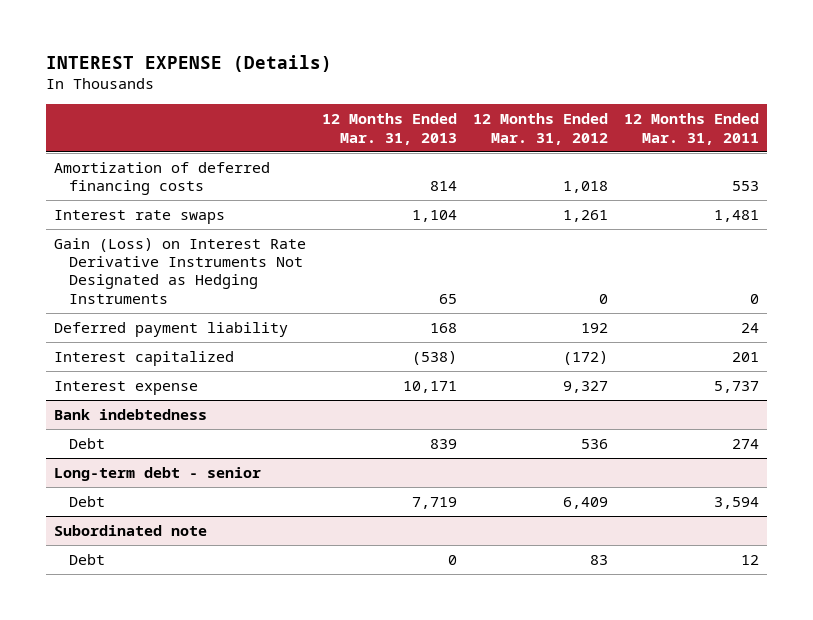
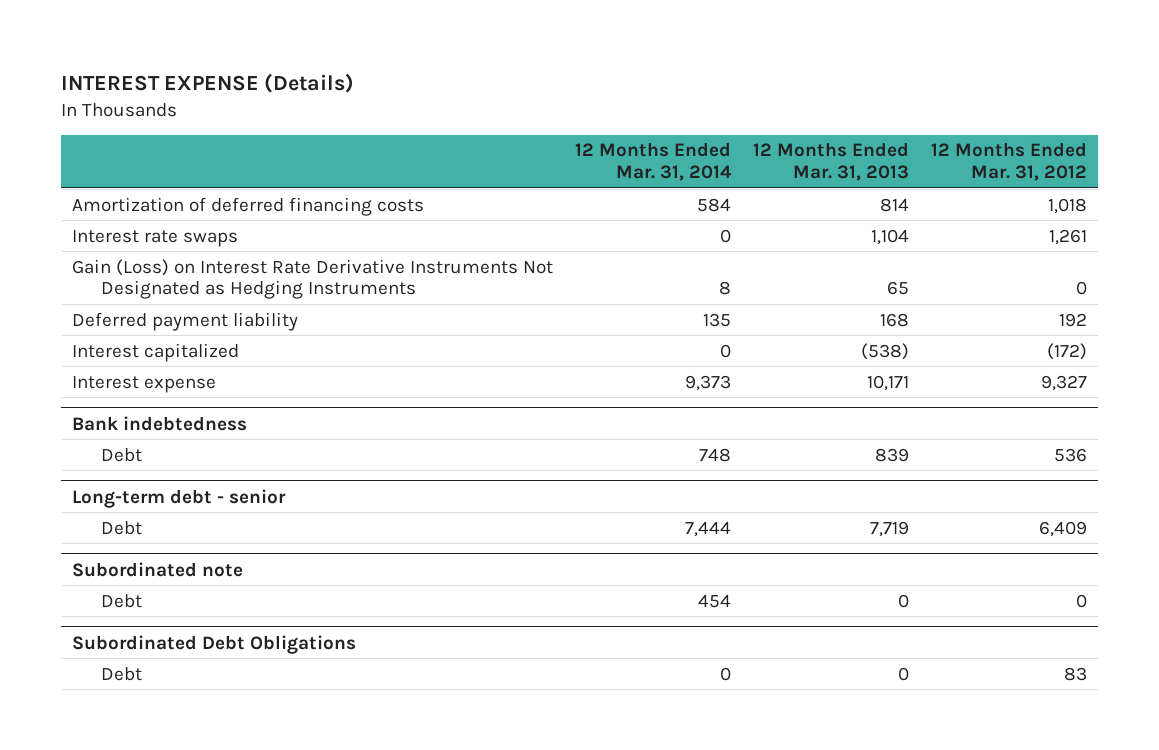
[623,113,759,145] 12 Months Ended Mar. 31, 2011 -> none
none -> [575,142,733,182] 12 Months Ended Mar. 31, 2014
none -> [101,593,143,608] Debt
none -> [72,634,357,654] Subordinated Debt Obligations

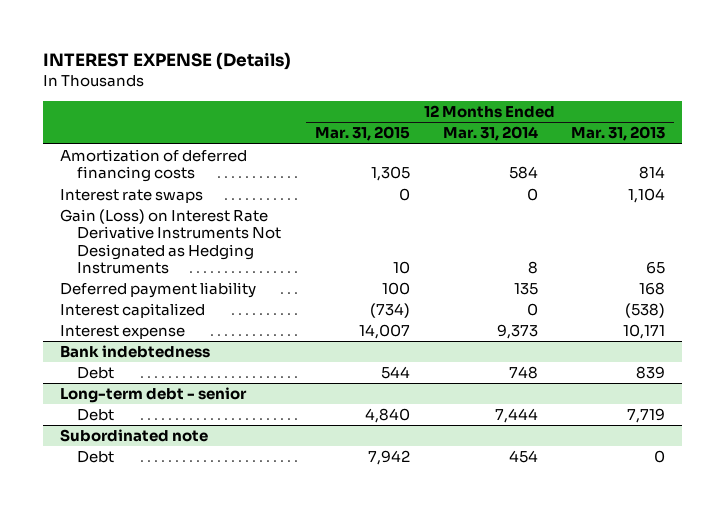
[930,142,1087,182] 12 Months Ended Mar. 31, 2012 -> none
none -> [314,126,410,142] Mar. 31, 2015
[72,634,357,654] Subordinated Debt Obligations -> none
[101,666,143,681] Debt -> none

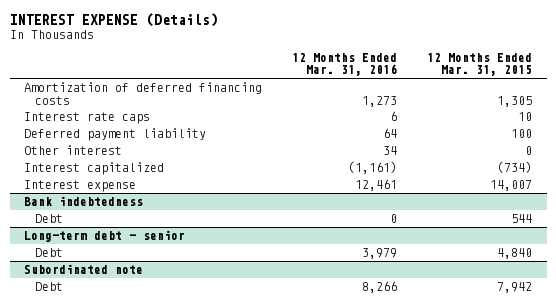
[443,126,539,142] Mar. 31, 2014 -> none
[571,126,666,142] Mar. 31, 2013 -> none
none -> [292,53,398,77] 12 Months Ended Mar. 31, 2016
[59,189,203,204] Interest rate swaps -> none
[59,209,282,274] Gain (Loss) on Interest Rate Derivative Instruments Not Designated as Hedging Instruments -> [24,112,151,125] Interest rate caps
none -> [24,145,123,156] Other interest

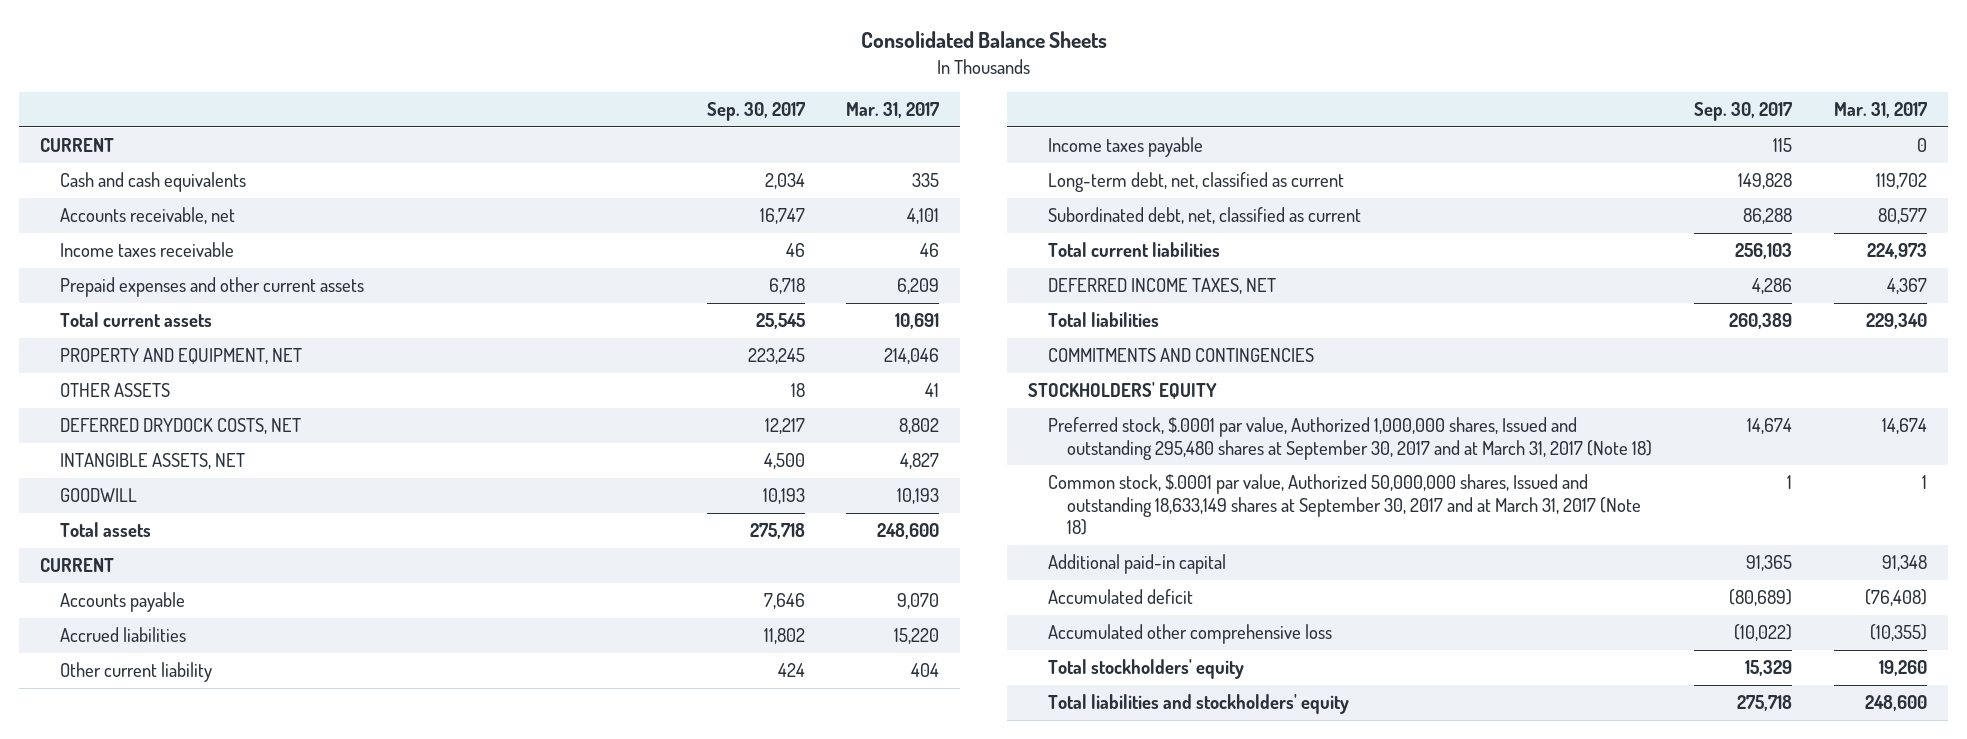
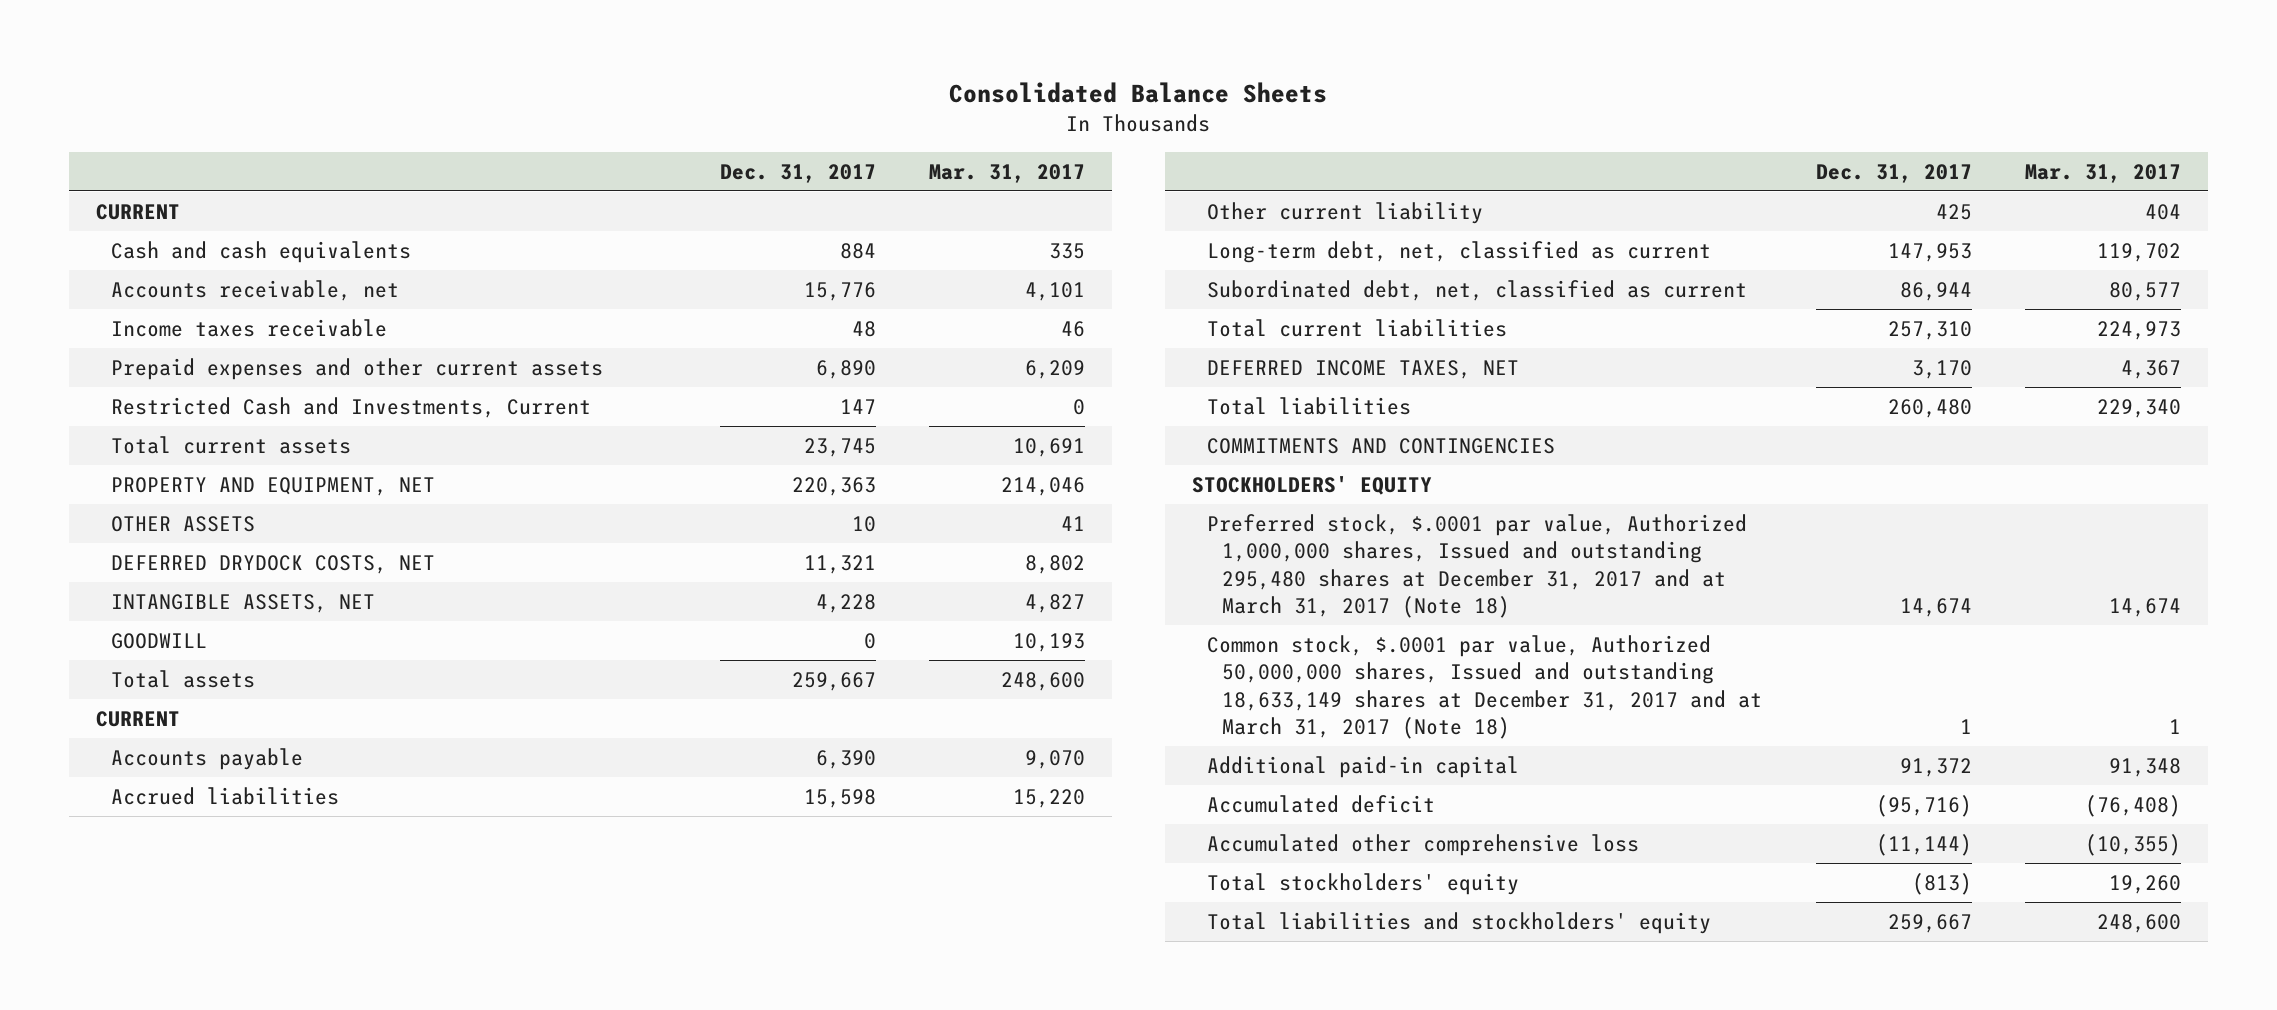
[706,102,805,122] Sep. 30, 2017 -> none
none -> [719,163,876,183] Dec. 31, 2017
none -> [111,396,592,418] Restricted Cash and Investments, Current
[1047,137,1203,158] Income taxes payable -> none
[1047,417,1653,460] Preferred stock, $.0001 par value, Authorized 1,000,000 shares, Issued and outstanding 295,480 shares at September 30, 2017 and at March 31, 2017 (Note 18) -> [1206,513,1747,619] Preferred stock, $.0001 par value, Authorized 1,000,000 shares, Issued and outstanding 295,480 shares at December 31, 2017 and at March 31, 2017 (Note 18)
[1047,474,1642,536] Common stock, $.0001 par value, Authorized 50,000,000 shares, Issued and outstanding 18,633,149 shares at September 30, 2017 and at March 31, 2017 (Note 18) -> [1206,634,1763,740] Common stock, $.0001 par value, Authorized 50,000,000 shares, Issued and outstanding 18,633,149 shares at December 31, 2017 and at March 31, 2017 (Note 18)

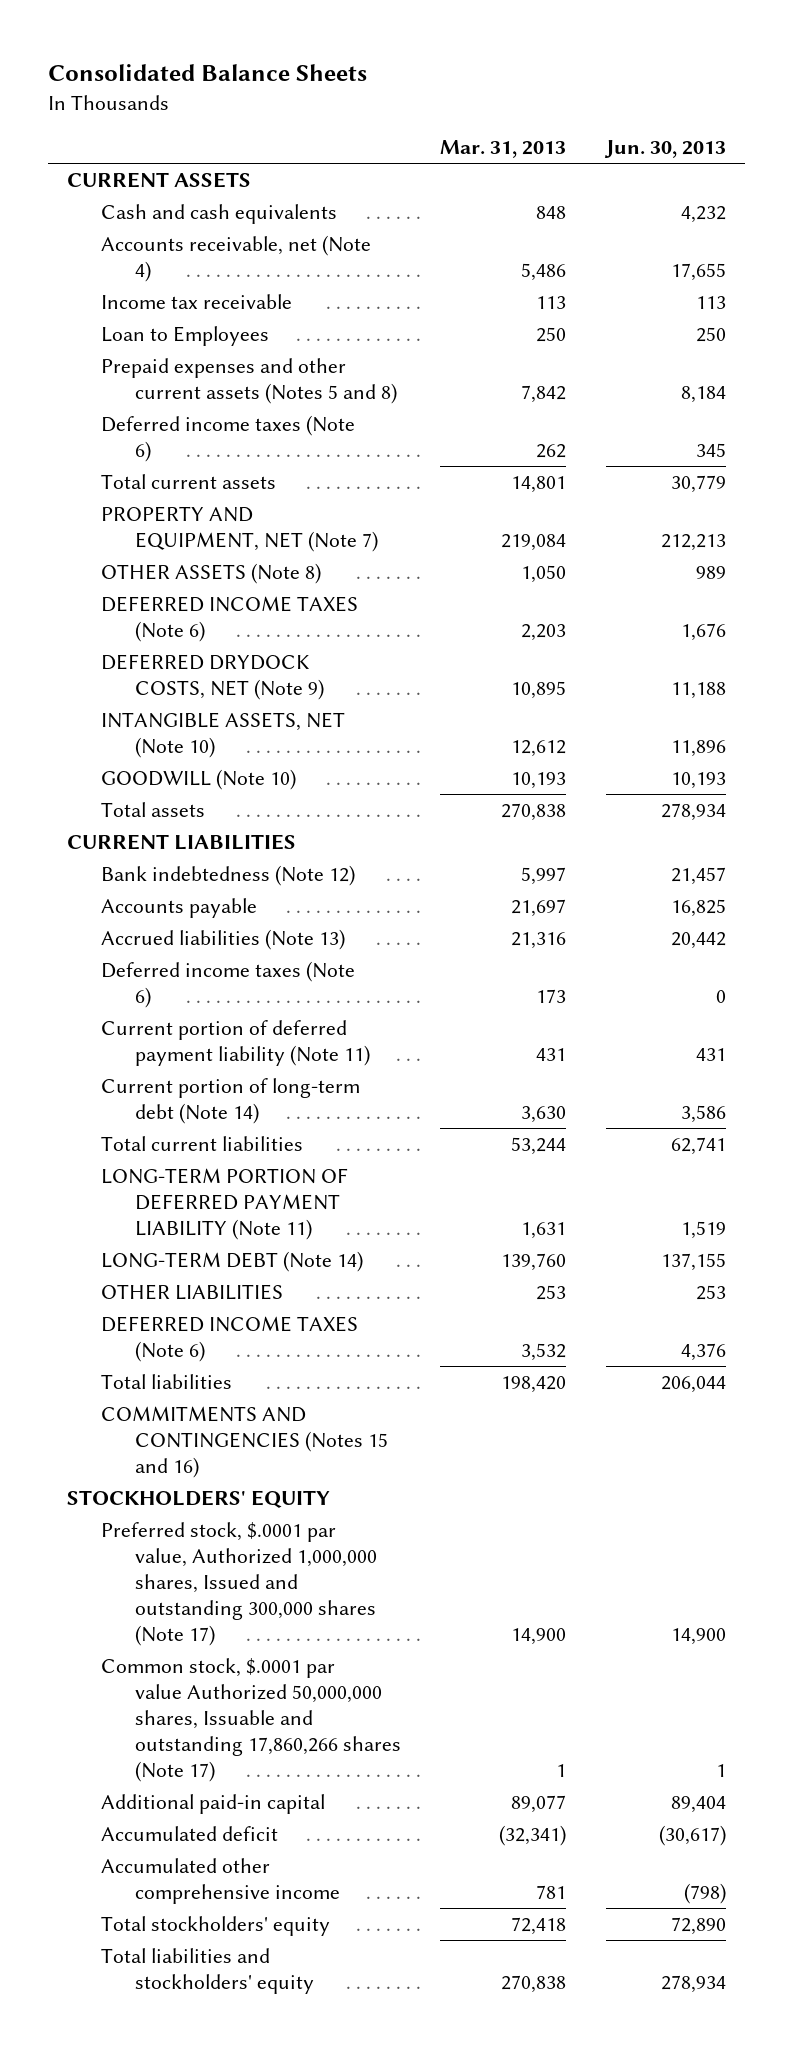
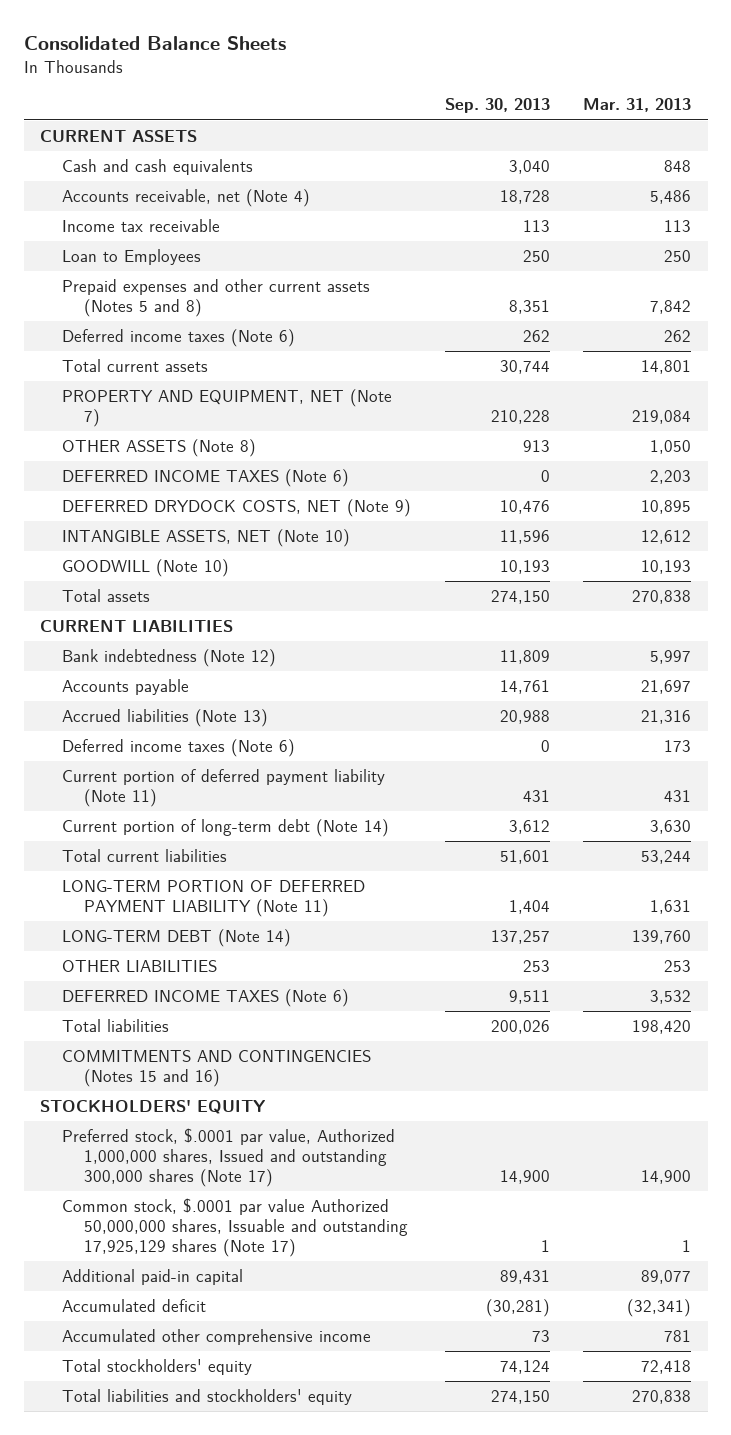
[603,140,726,159] Jun. 30, 2013 -> none
none -> [444,98,550,114] Sep. 30, 2013
[101,1657,402,1783] Common stock, $.0001 par value Authorized 50,000,000 shares, Issuable and outstanding 17,860,266 shares (Note 17) -> [62,1198,409,1257] Common stock, $.0001 par value Authorized 50,000,000 shares, Issuable and outstanding 17,925,129 shares (Note 17)

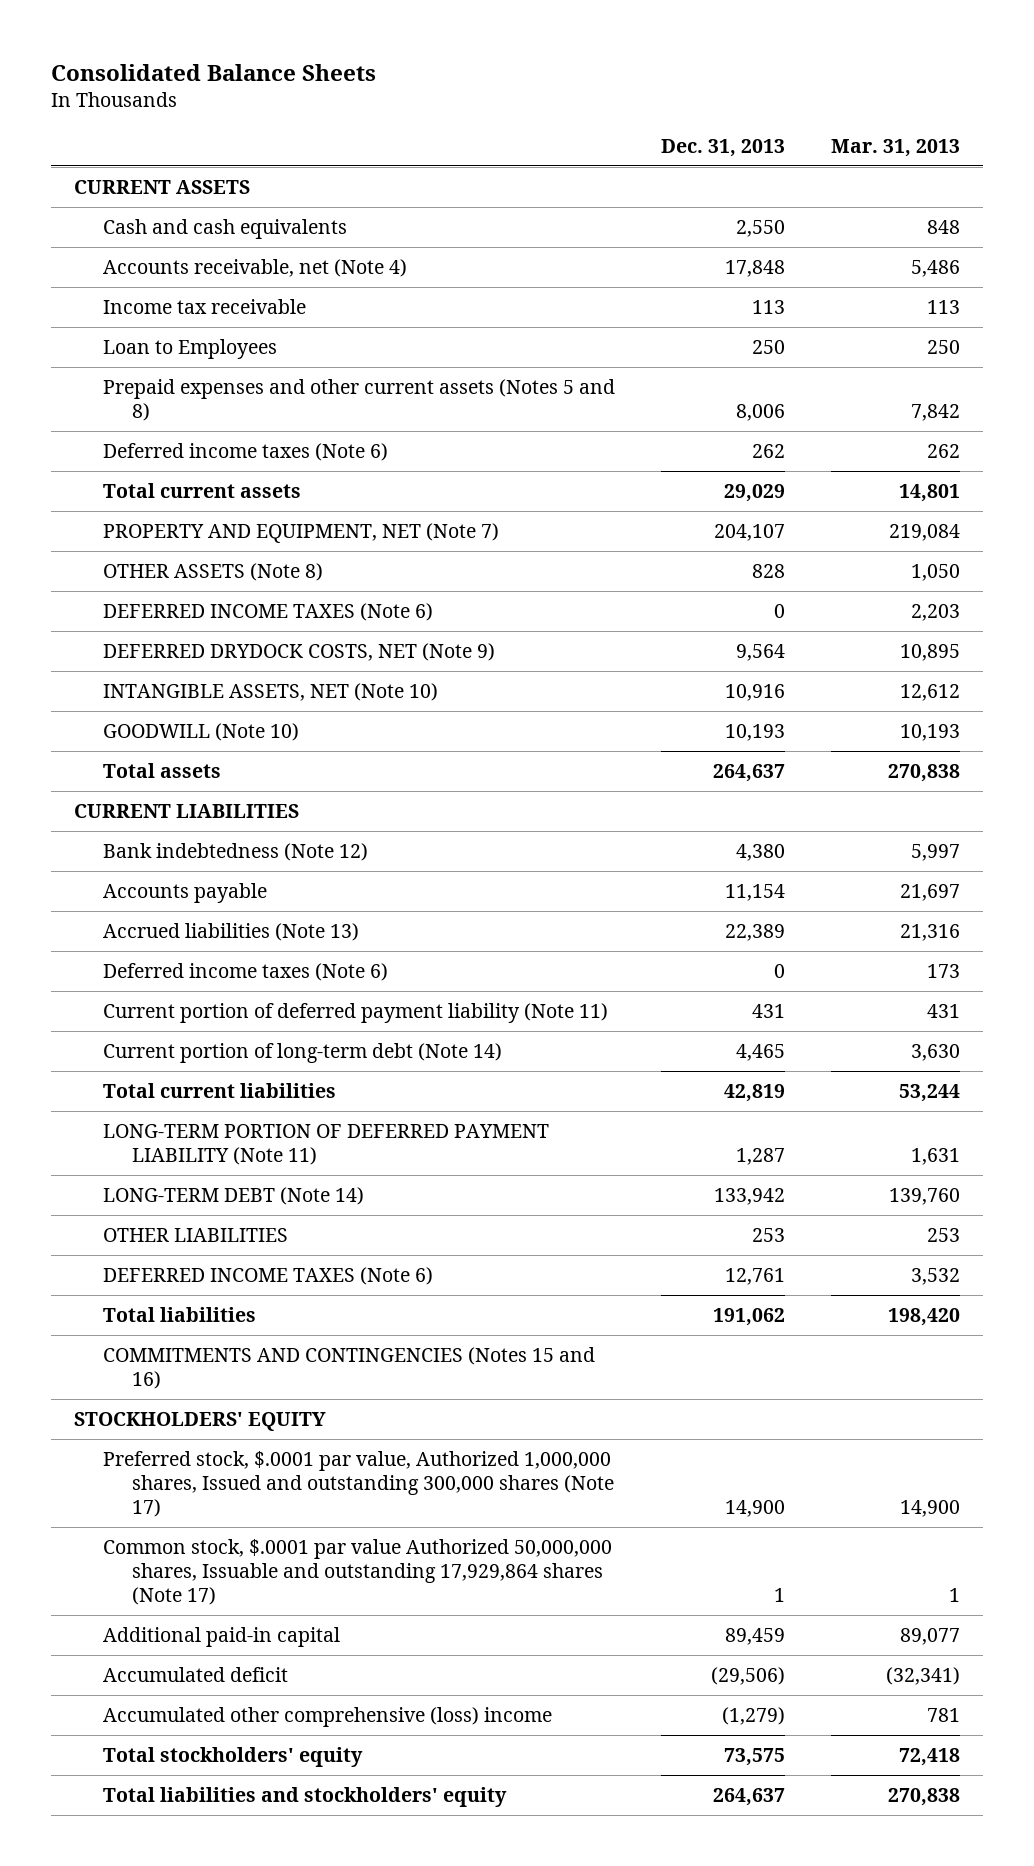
[444,98,550,114] Sep. 30, 2013 -> none
none -> [661,139,786,158] Dec. 31, 2013
[62,1198,409,1257] Common stock, $.0001 par value Authorized 50,000,000 shares, Issuable and outstanding 17,925,129 shares (Note 17) -> [102,1538,612,1605] Common stock, $.0001 par value Authorized 50,000,000 shares, Issuable and outstanding 17,929,864 shares (Note 17)
[62,1329,372,1346] Accumulated other comprehensive income -> [102,1706,552,1727] Accumulated other comprehensive (loss) income

